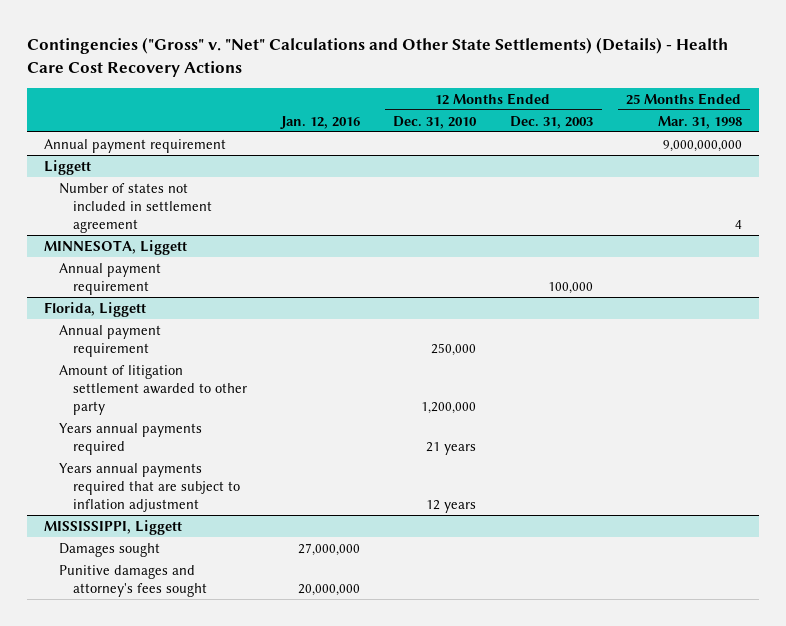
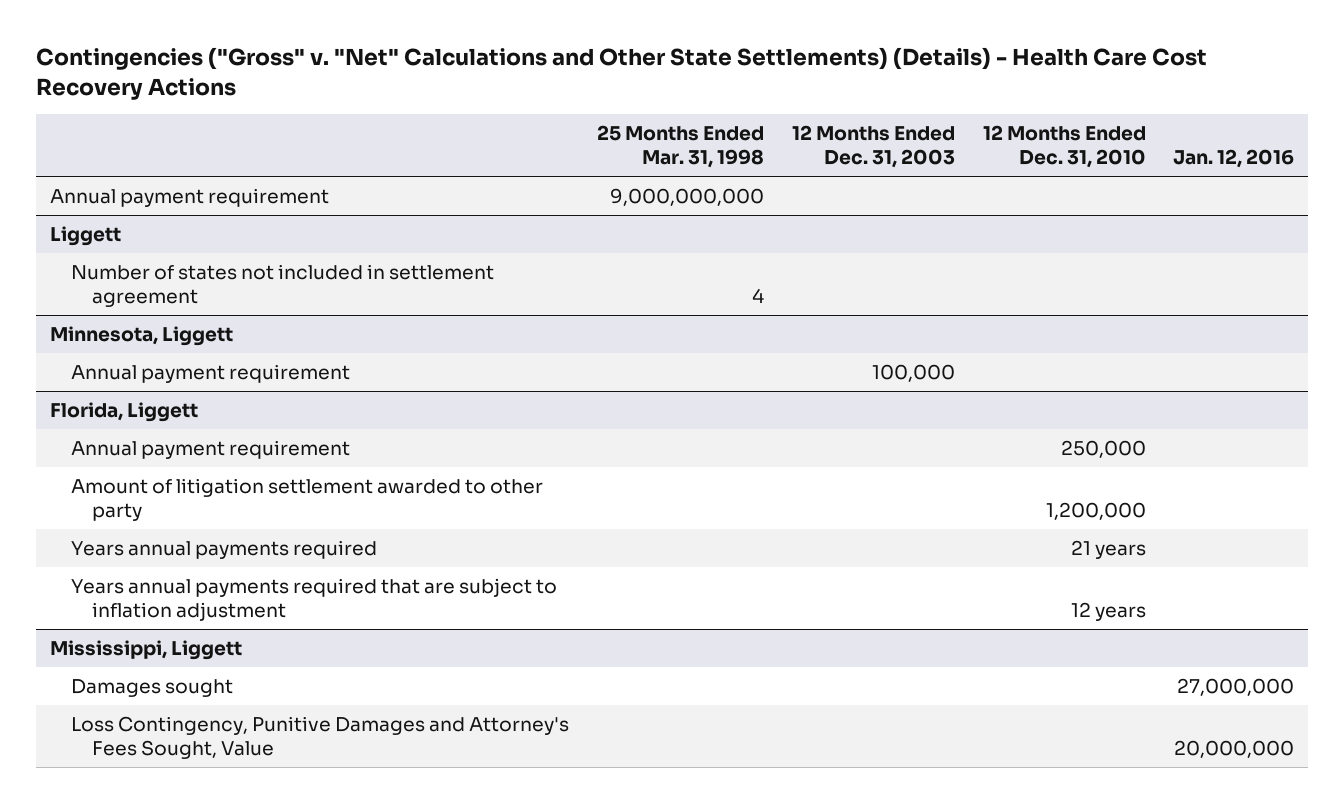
[44,239,188,255] MINNESOTA, Liggett -> [49,326,233,347] Minnesota, Liggett
[44,519,183,535] MISSISSIPPI, Liggett -> [49,640,242,661] Mississippi, Liggett
[58,564,208,597] Punitive damages and attorney's fees sought -> [70,716,569,759] Loss Contingency, Punitive Damages and Attorney's Fees Sought, Value

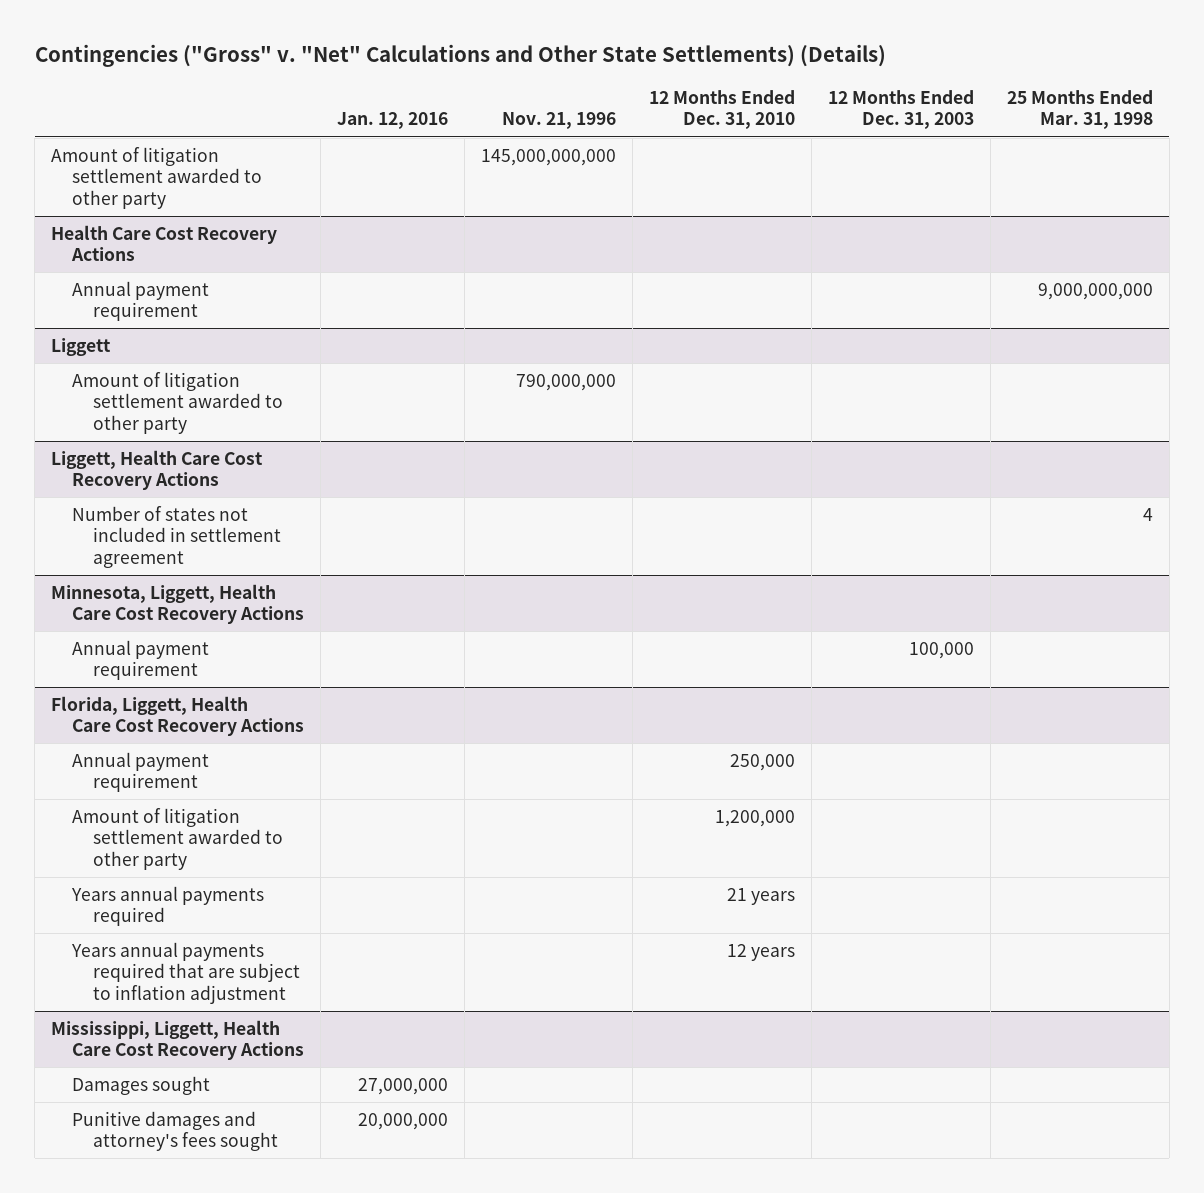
[35,47,1207,100] Contingencies ("Gross" v. "Net" Calculations and Other State Settlements) (Details) - Health Care Cost Recovery Actions -> [34,44,886,68] Contingencies ("Gross" v. "Net" Calculations and Other State Settlements) (Details)
none -> [501,112,616,130] Nov. 21, 1996
[49,188,329,208] Annual payment requirement -> none
none -> [51,147,263,209] Amount of litigation settlement awarded to other party
none -> [51,225,278,262] Health Care Cost Recovery Actions
none -> [72,281,210,322] Annual payment requirement
[70,264,494,307] Number of states not included in settlement agreement -> none
none -> [72,372,283,434] Amount of litigation settlement awarded to other party
none -> [51,450,264,491] Liggett, Health Care Cost Recovery Actions
none -> [72,506,281,568] Number of states not included in settlement agreement
[49,326,233,347] Minnesota, Liggett -> [51,584,305,625] Minnesota, Liggett, Health Care Cost Recovery Actions
[49,402,198,423] Florida, Liggett -> [51,696,305,737] Florida, Liggett, Health Care Cost Recovery Actions
[49,640,242,661] Mississippi, Liggett -> [51,1020,305,1061] Mississippi, Liggett, Health Care Cost Recovery Actions
[70,716,569,759] Loss Contingency, Punitive Damages and Attorney's Fees Sought, Value -> [72,1111,278,1152] Punitive damages and attorney's fees sought

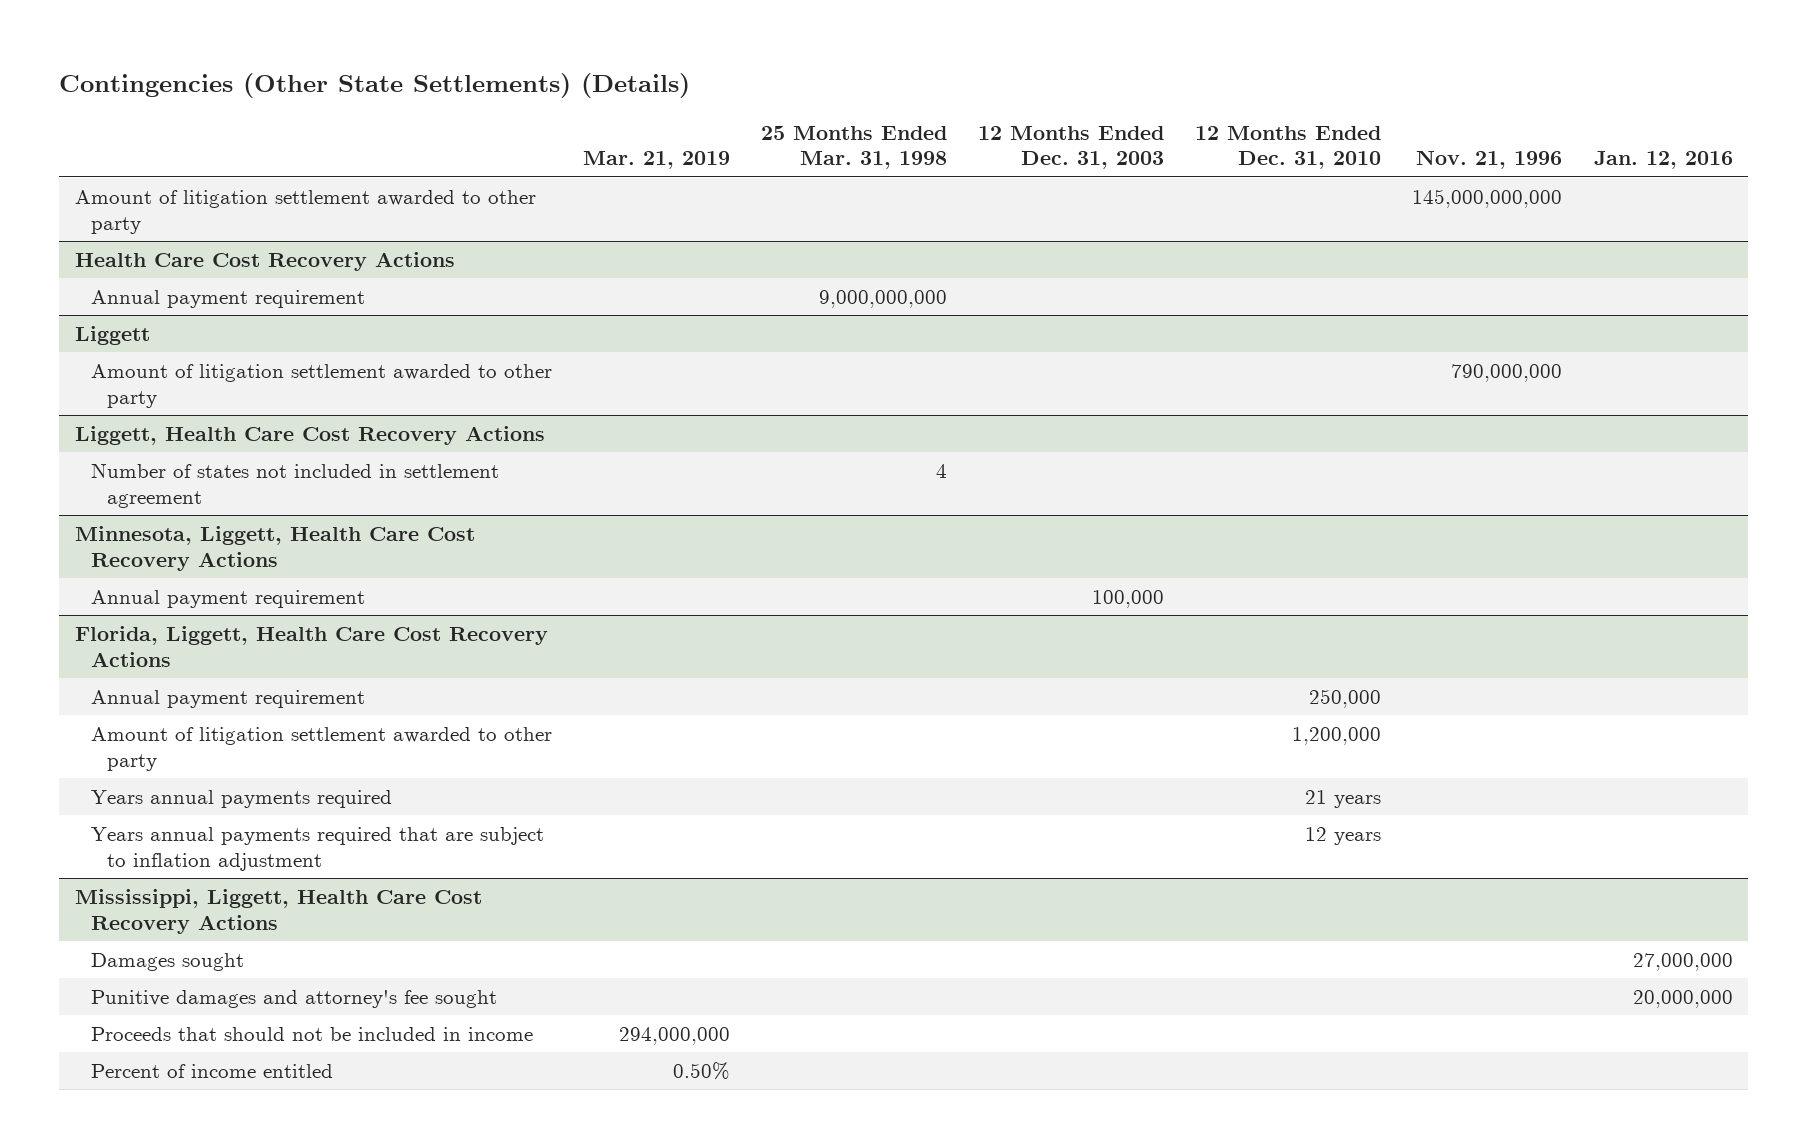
[34,44,886,68] Contingencies ("Gross" v. "Net" Calculations and Other State Settlements) (Details) -> [59,73,691,99] Contingencies (Other State Settlements) (Details)
none -> [583,151,731,170] Mar. 21, 2019
[72,1111,278,1152] Punitive damages and attorney's fees sought -> [90,989,497,1008] Punitive damages and attorney's fee sought
none -> [90,1026,533,1041] Proceeds that should not be included in income
none -> [90,1063,333,1078] Percent of income entitled

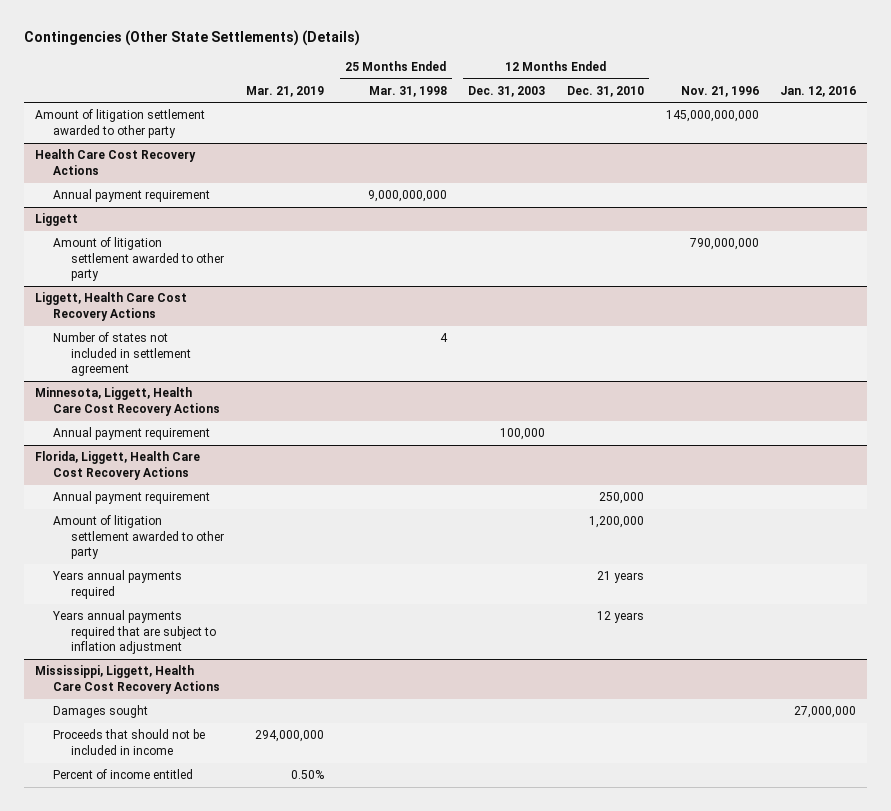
[90,989,497,1008] Punitive damages and attorney's fee sought -> none

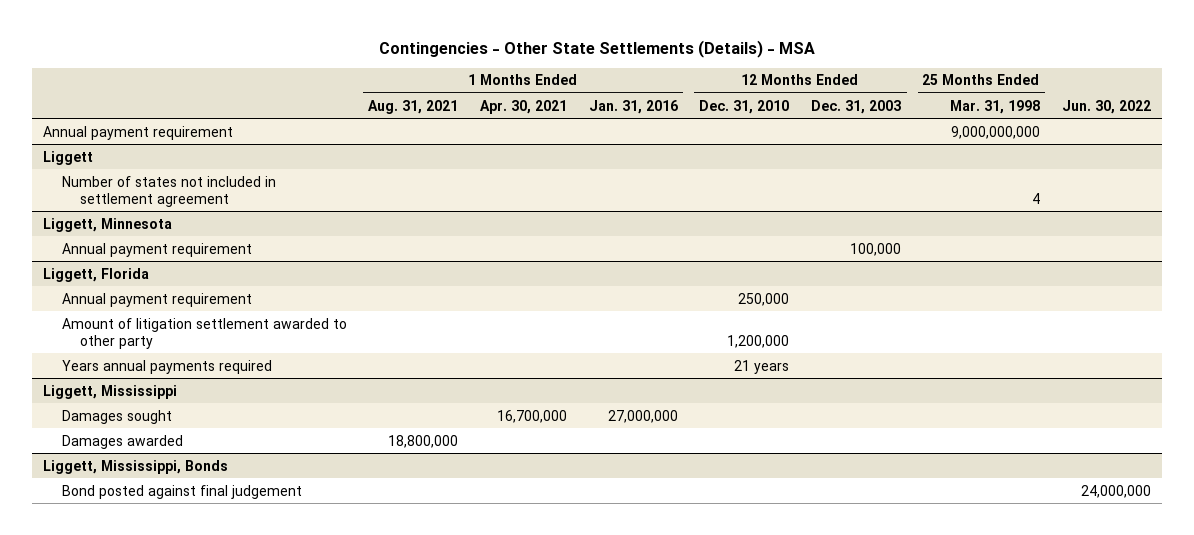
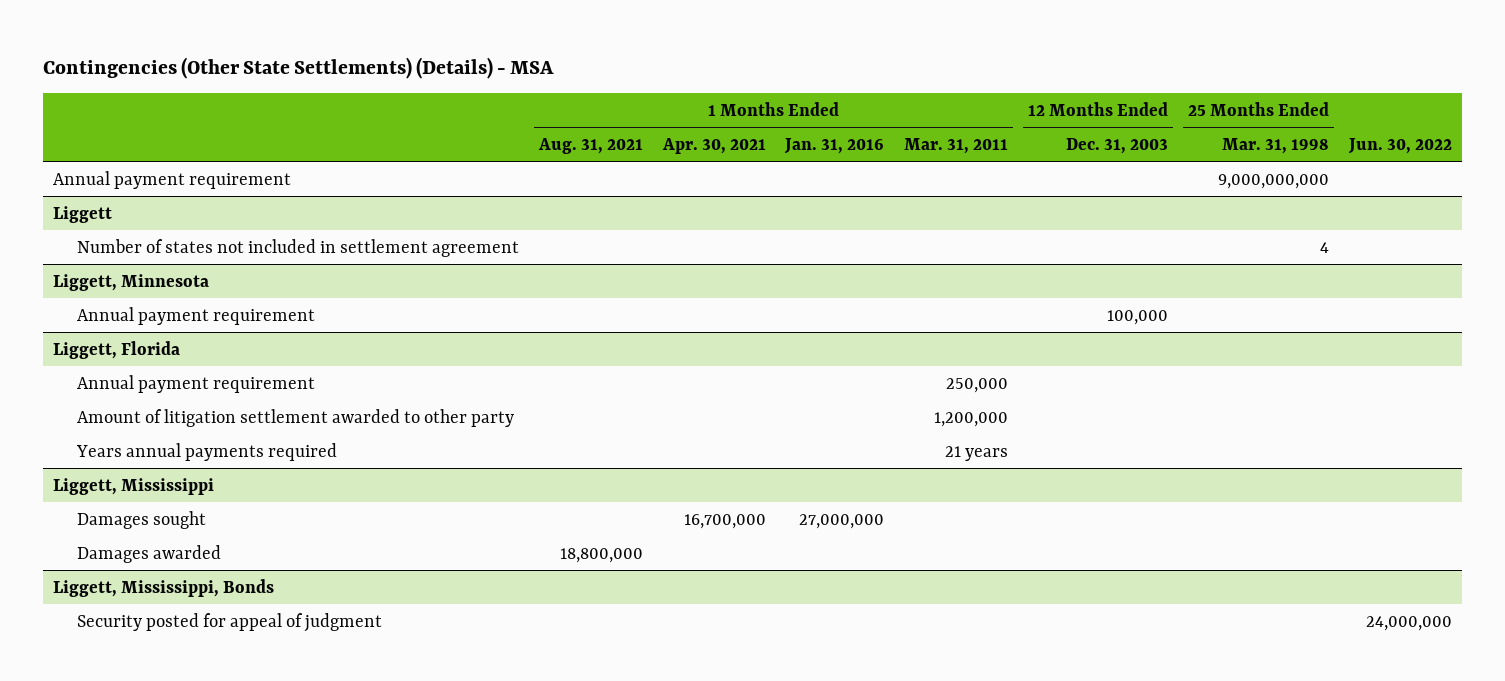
[378,39,815,58] Contingencies - Other State Settlements (Details) - MSA -> [43,56,555,79] Contingencies (Other State Settlements) (Details) - MSA
[699,99,790,114] Dec. 31, 2010 -> none
none -> [904,137,1009,154] Mar. 31, 2011
[61,484,302,499] Bond posted against final judgement -> [76,612,382,632] Security posted for appeal of judgment

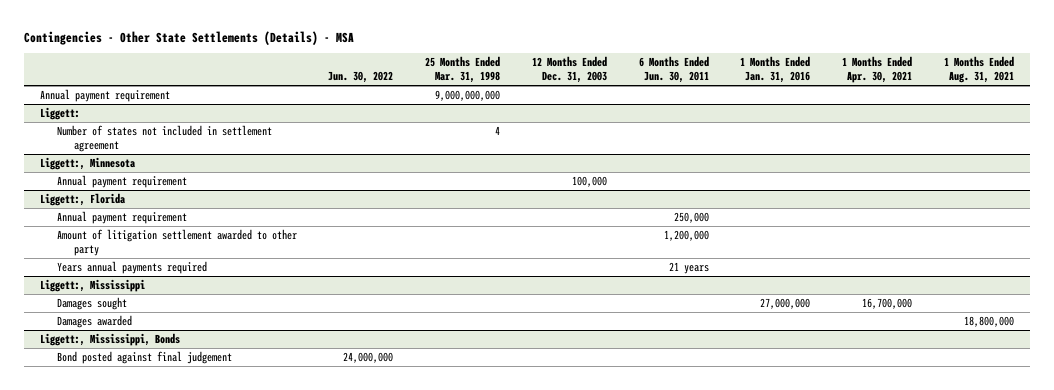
[43,56,555,79] Contingencies (Other State Settlements) (Details) - MSA -> [23,30,354,45] Contingencies - Other State Settlements (Details) - MSA
[904,137,1009,154] Mar. 31, 2011 -> none
none -> [638,56,709,84] 6 Months Ended Jun. 30, 2011
[53,205,113,223] Liggett -> [39,107,80,121] Liggett:
[53,273,210,291] Liggett, Minnesota -> [39,157,136,171] Liggett:, Minnesota
[53,340,181,359] Liggett, Florida -> [39,193,126,207] Liggett:, Florida
[53,477,215,495] Liggett, Mississippi -> [39,279,145,293] Liggett:, Mississippi
[53,578,275,597] Liggett, Mississippi, Bonds -> [39,333,180,347] Liggett:, Mississippi, Bonds
[76,612,382,632] Security posted for appeal of judgment -> [56,351,232,365] Bond posted against final judgement

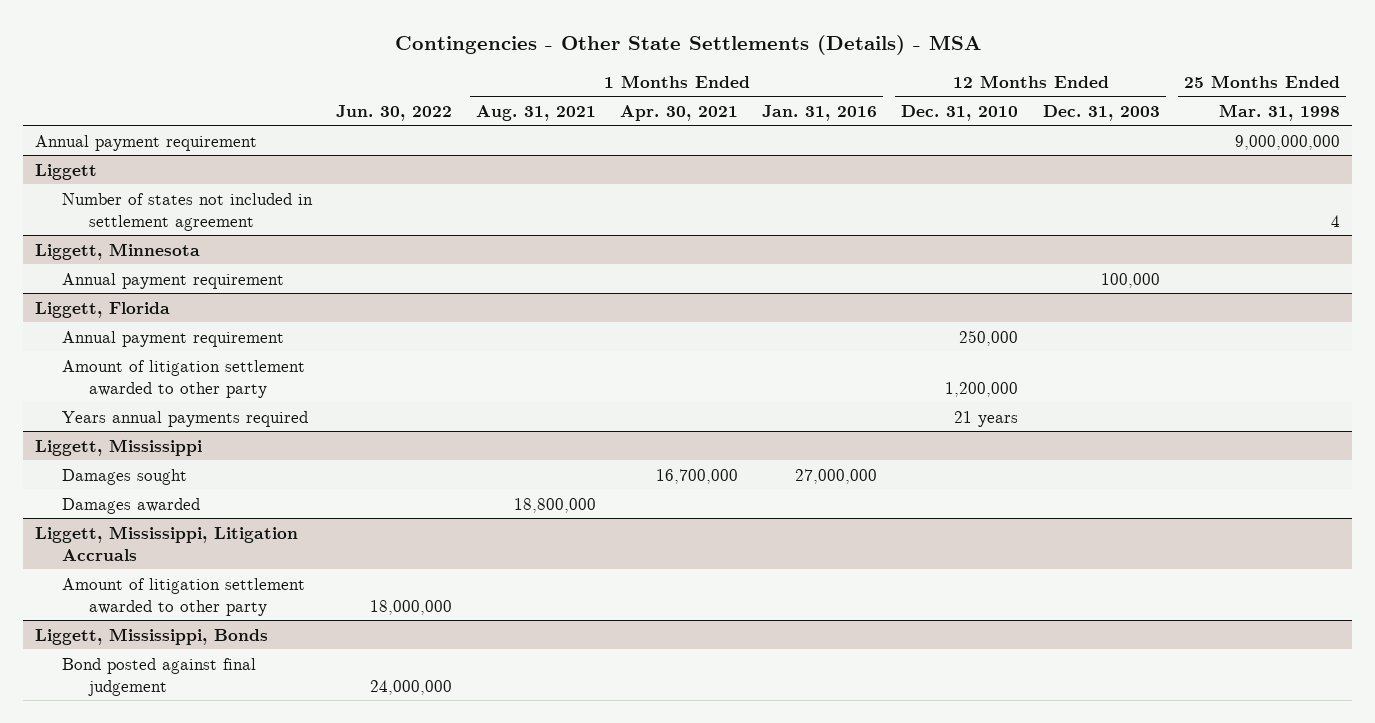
[638,56,709,84] 6 Months Ended Jun. 30, 2011 -> none
none -> [901,104,1019,121] Dec. 31, 2010
[39,107,80,121] Liggett: -> [35,163,98,180] Liggett
[39,157,136,171] Liggett:, Minnesota -> [35,242,201,260] Liggett, Minnesota
[39,193,126,207] Liggett:, Florida -> [35,301,171,318] Liggett, Florida
[39,279,145,293] Liggett:, Mississippi -> [35,438,203,456] Liggett, Mississippi
none -> [35,525,299,561] Liggett, Mississippi, Litigation Accruals
none -> [61,577,305,616] Amount of litigation settlement awarded to other party
[39,333,180,347] Liggett:, Mississippi, Bonds -> [35,627,269,645] Liggett, Mississippi, Bonds

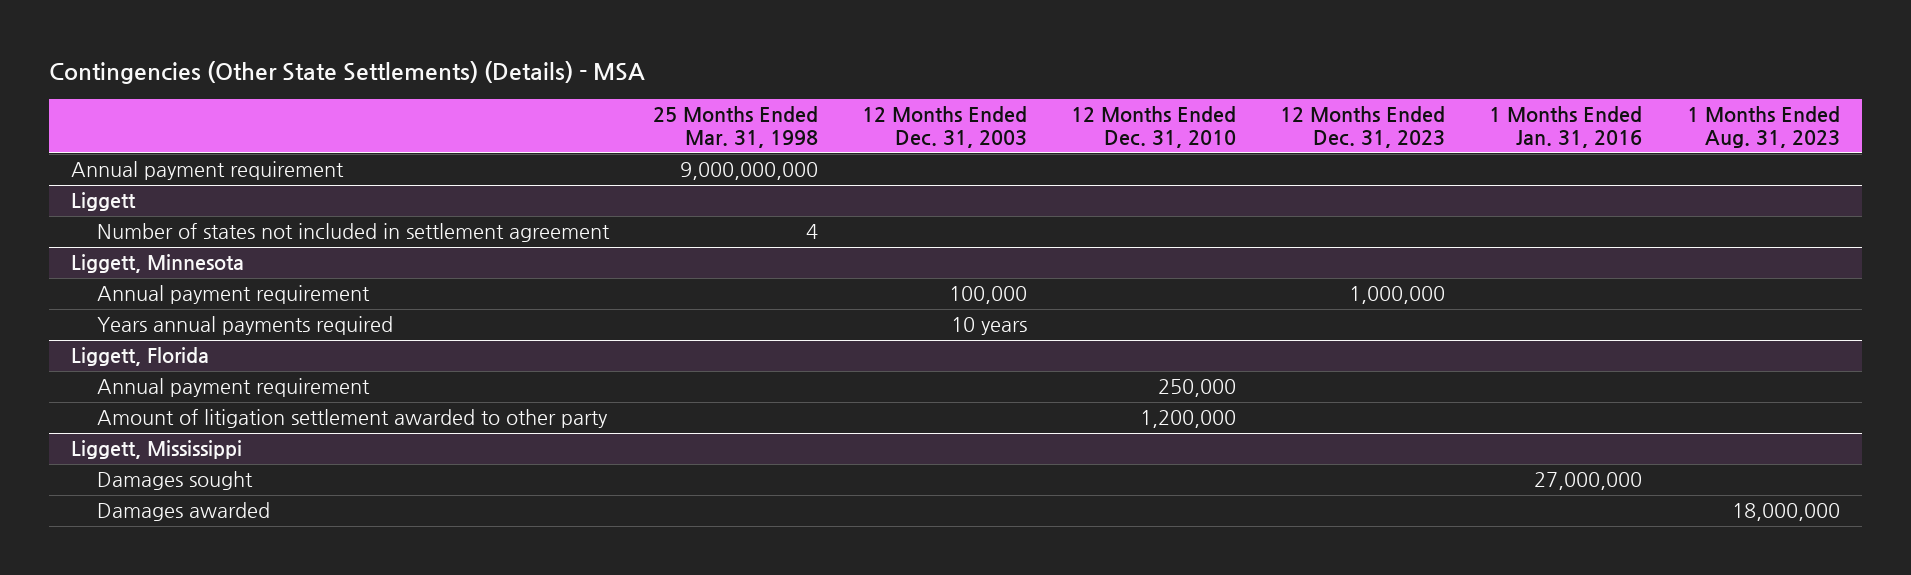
[394,34,981,55] Contingencies - Other State Settlements (Details) - MSA -> [49,61,646,85] Contingencies (Other State Settlements) (Details) - MSA
[336,104,453,121] Jun. 30, 2022 -> none
[476,104,597,121] Aug. 31, 2021 -> none
[620,104,739,121] Apr. 30, 2021 -> none
none -> [1280,106,1446,148] 12 Months Ended Dec. 31, 2023
none -> [1686,106,1840,148] 1 Months Ended Aug. 31, 2023
none -> [96,316,393,336] Years annual payments required
[61,410,308,427] Years annual payments required -> none
[35,525,299,561] Liggett, Mississippi, Litigation Accruals -> none
[61,577,305,616] Amount of litigation settlement awarded to other party -> none
[35,627,269,645] Liggett, Mississippi, Bonds -> none
[61,657,256,696] Bond posted against final judgement -> none

